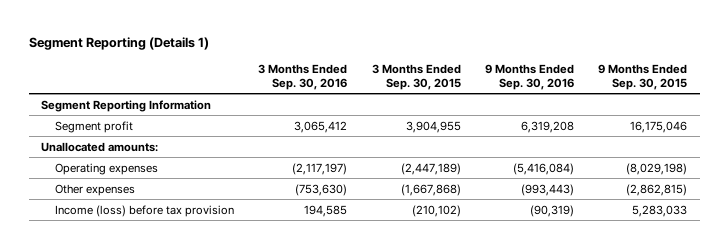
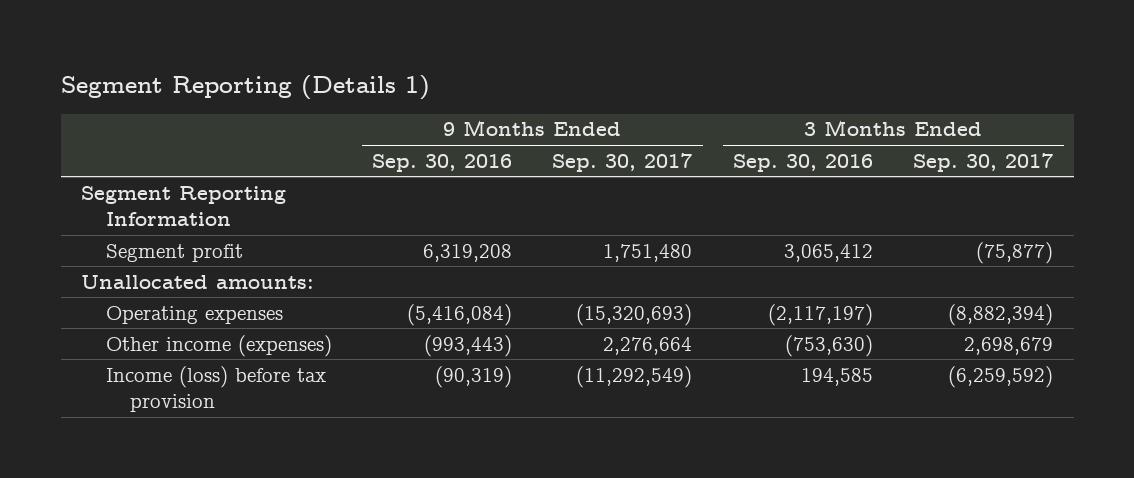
[371,63,461,91] 3 Months Ended Sep. 30, 2015 -> none
[598,63,688,91] 9 Months Ended Sep. 30, 2015 -> none
none -> [552,152,693,172] Sep. 30, 2017
none -> [913,152,1054,172] Sep. 30, 2017
[55,183,136,196] Other expenses -> [105,334,332,357] Other income (expenses)

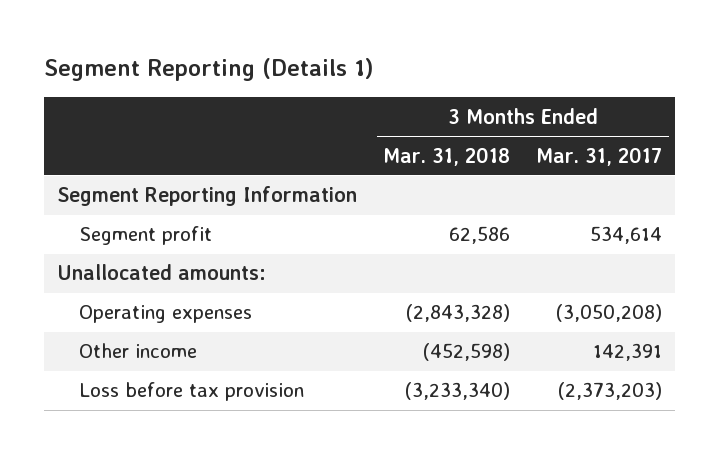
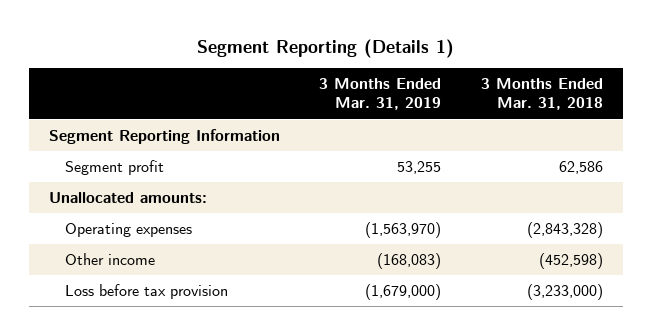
[536,146,663,166] Mar. 31, 2017 -> none
none -> [319,77,442,111] 3 Months Ended Mar. 31, 2019
[405,382,511,401] (3,233,340) -> [526,283,603,300] (3,233,000)

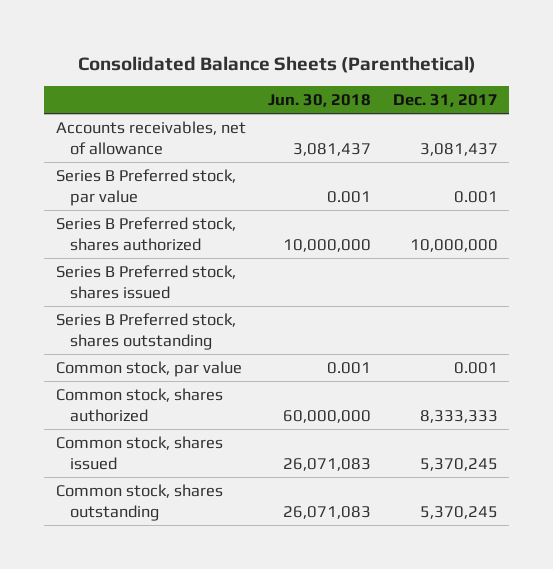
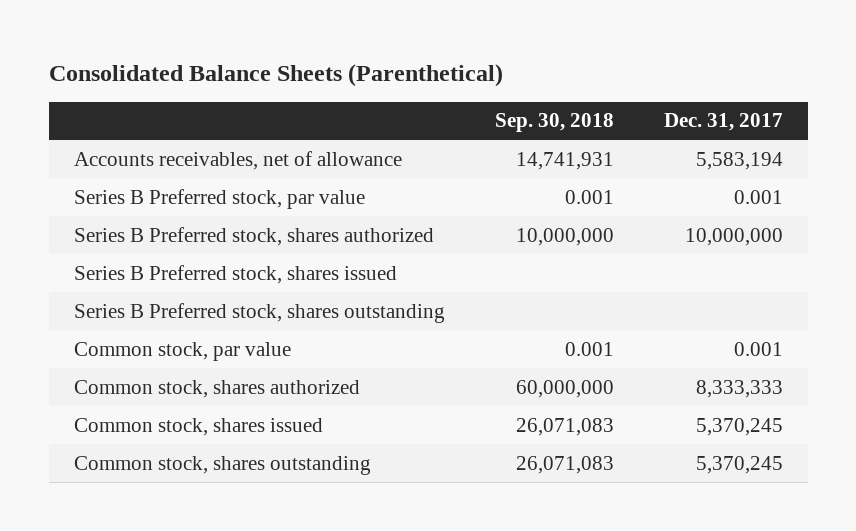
[267,94,371,108] Jun. 30, 2018 -> none
none -> [494,113,614,133] Sep. 30, 2018
[419,142,498,156] 3,081,437 -> [695,151,783,170] 5,583,194

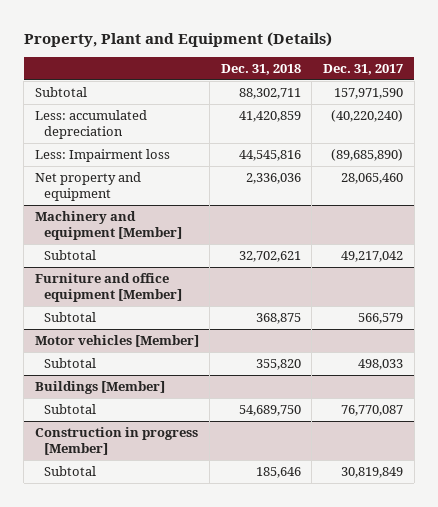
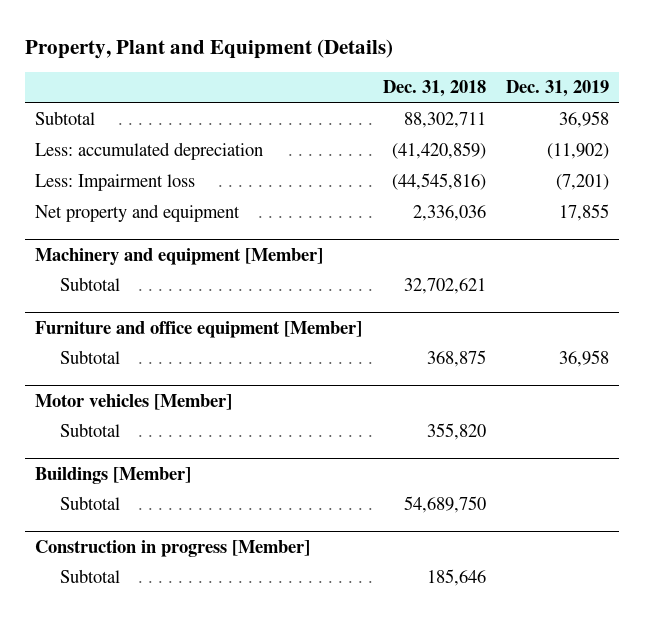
[323,63,404,75] Dec. 31, 2017 -> none
none -> [506,80,610,98] Dec. 31, 2019
[238,111,301,123] 41,420,859 -> [391,142,486,160] (41,420,859)
[238,150,301,162] 44,545,816 -> [391,173,486,191] (44,545,816)

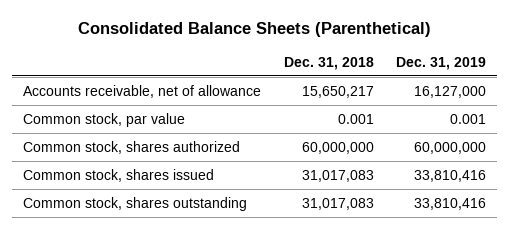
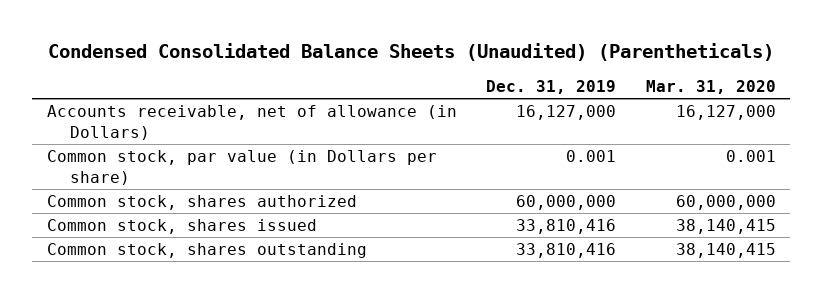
[77,21,431,37] Consolidated Balance Sheets (Parenthetical) -> [48,42,775,61] Condensed Consolidated Balance Sheets (Unaudited) (Parentheticals)
[283,56,374,70] Dec. 31, 2018 -> none
none -> [645,79,776,94] Mar. 31, 2020
[23,84,262,98] Accounts receivable, net of allowance -> [47,105,458,140] Accounts receivable, net of allowance (in Dollars)
[23,112,186,127] Common stock, par value -> [47,150,438,185] Common stock, par value (in Dollars per share)

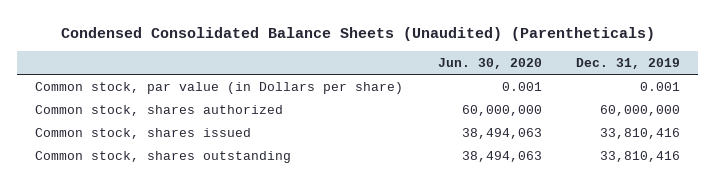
[645,79,776,94] Mar. 31, 2020 -> none
none -> [437,57,542,69] Jun. 30, 2020
[47,105,458,140] Accounts receivable, net of allowance (in Dollars) -> none

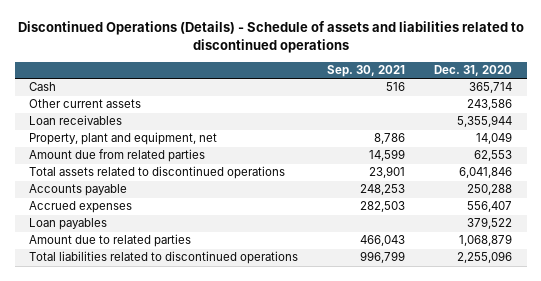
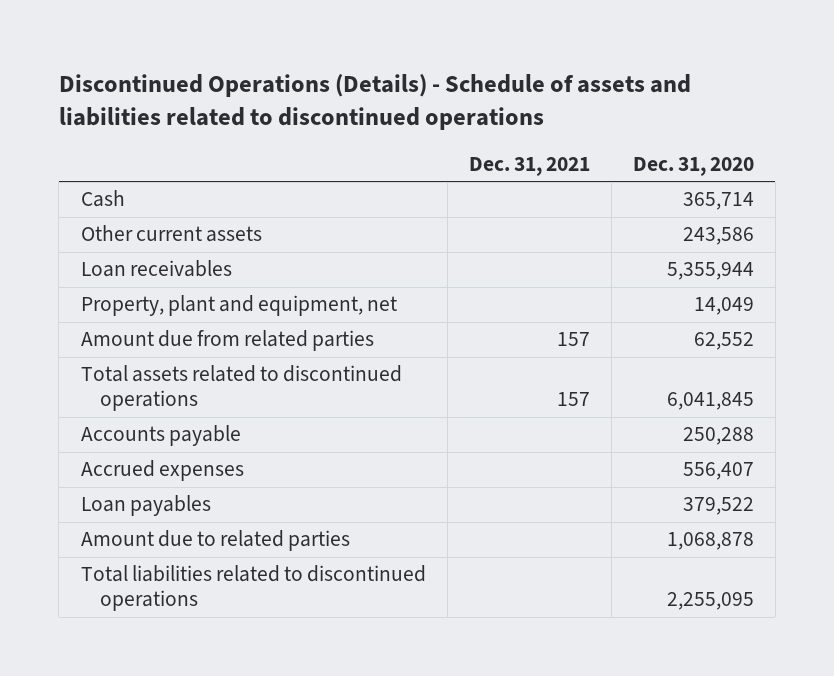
[327,64,406,77] Sep. 30, 2021 -> none
none -> [468,157,590,177] Dec. 31, 2021
[474,150,513,162] 62,553 -> [693,332,754,351] 62,552
[459,167,513,179] 6,041,846 -> [666,392,754,411] 6,041,845
[459,234,513,247] 1,068,879 -> [666,532,754,551] 1,068,878
[457,251,513,264] 2,255,096 -> [666,592,754,611] 2,255,095

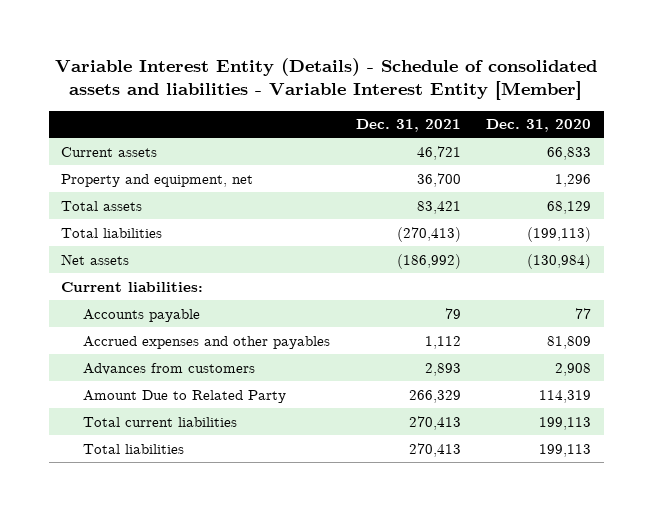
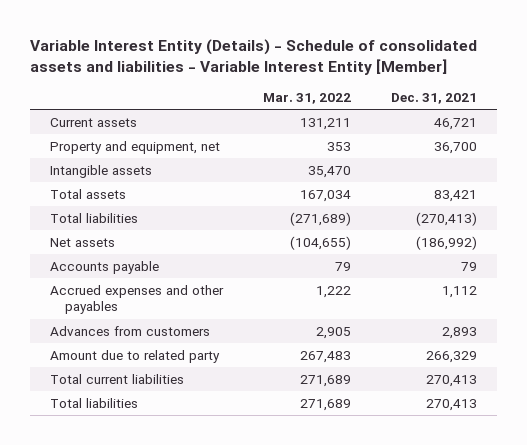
[486,119,592,133] Dec. 31, 2020 -> none
none -> [262,92,351,104] Mar. 31, 2022
none -> [50,164,153,178] Intangible assets
[61,281,204,292] Current liabilities: -> none
[82,389,286,403] Amount Due to Related Party -> [50,349,221,363] Amount due to related party

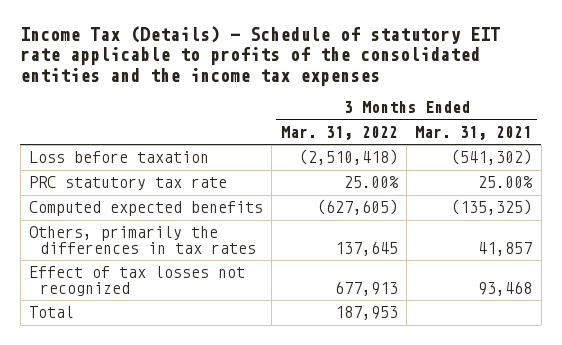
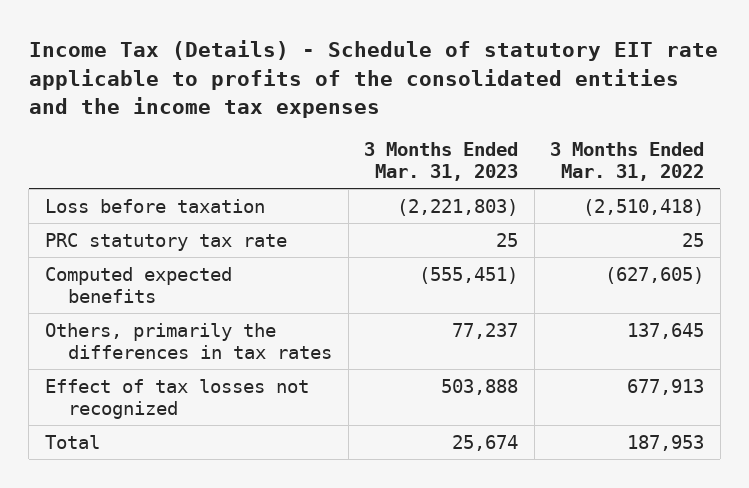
[415,126,533,141] Mar. 31, 2021 -> none
none -> [364,141,519,182] 3 Months Ended Mar. 31, 2023
[343,176,399,189] 25.00% -> [682,232,705,247] 25

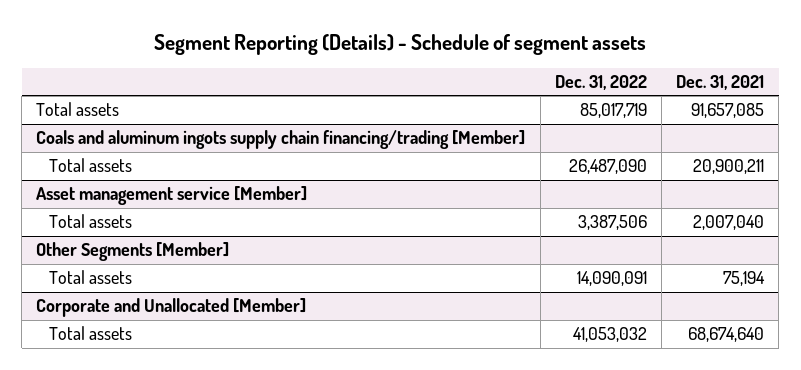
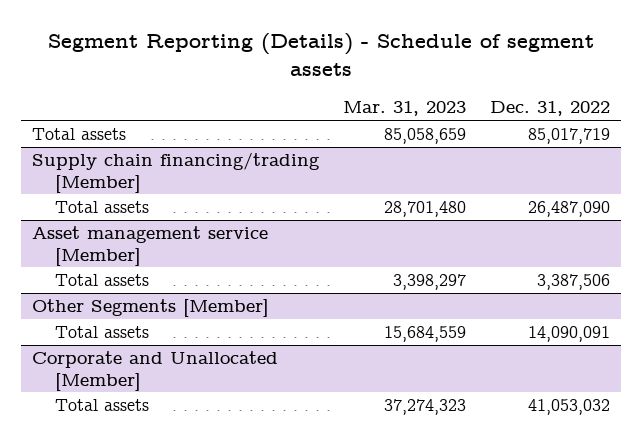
[676,75,765,91] Dec. 31, 2021 -> none
none -> [342,101,466,117] Mar. 31, 2023
[36,130,526,150] Coals and aluminum ingots supply chain financing/trading [Member] -> [32,152,321,193] Supply chain financing/trading [Member]

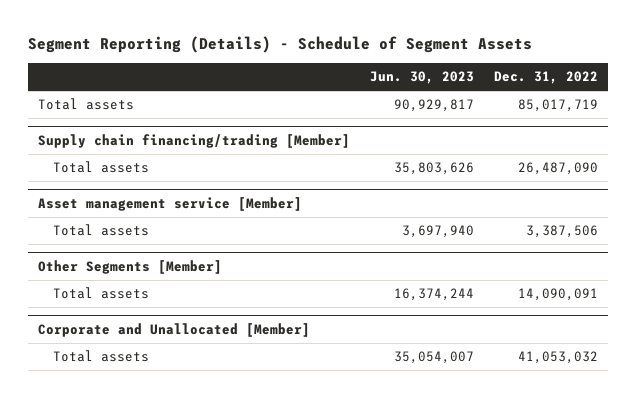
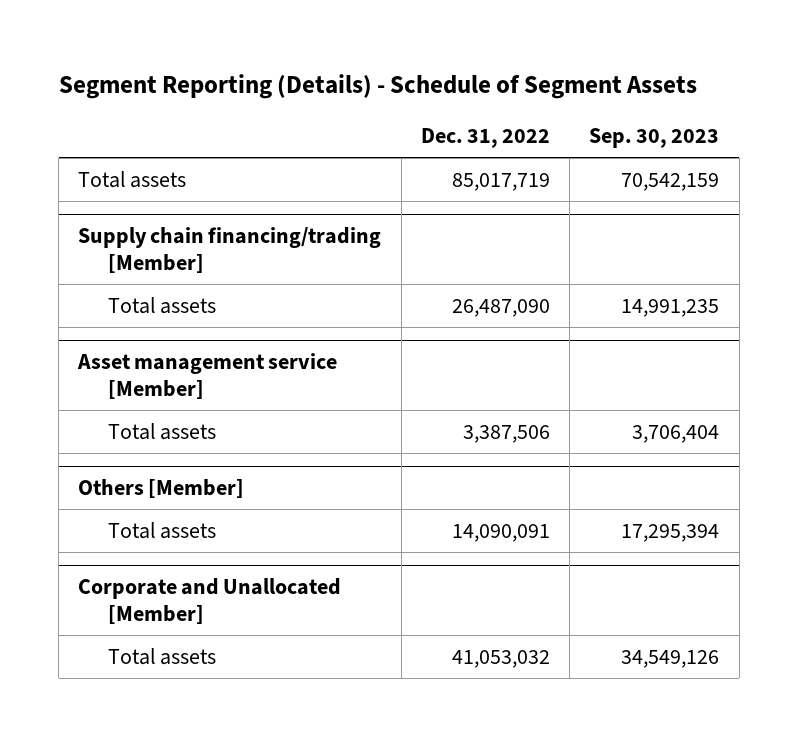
[370,71,475,85] Jun. 30, 2023 -> none
none -> [589,128,720,149] Sep. 30, 2023
[38,260,223,275] Other Segments [Member] -> [78,479,245,499] Others [Member]

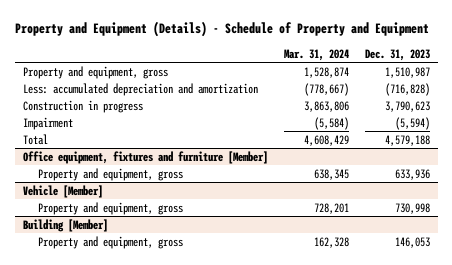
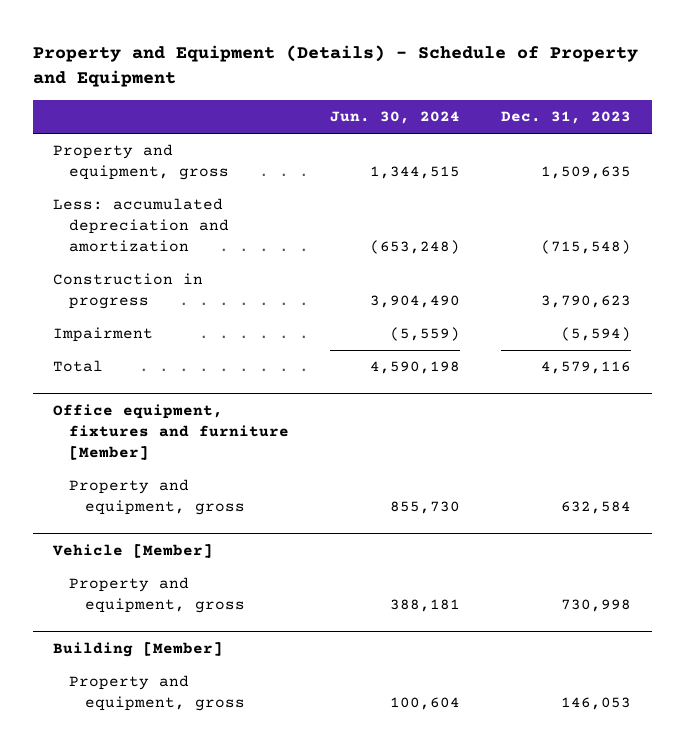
[283,48,349,61] Mar. 31, 2024 -> none
none -> [329,111,460,125] Jun. 30, 2024
[384,66,430,78] 1,510,987 -> [540,166,631,180] 1,509,635
[384,82,430,96] (716,828) -> [540,240,631,255] (715,548)
[384,134,430,146] 4,579,188 -> [540,361,631,375] 4,579,116
[394,168,430,180] 633,936 -> [560,501,631,515] 632,584

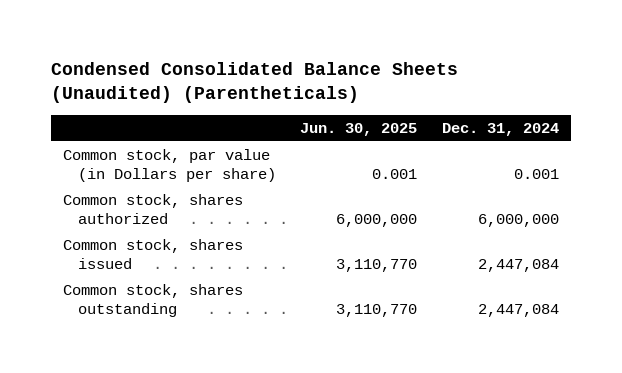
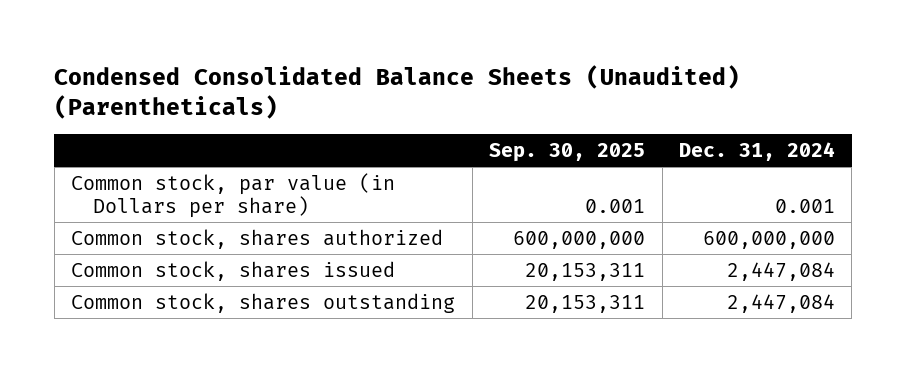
[300,123,418,137] Jun. 30, 2025 -> none
none -> [489,143,646,163] Sep. 30, 2025
[477,213,559,227] 6,000,000 -> [703,230,836,249] 600,000,000

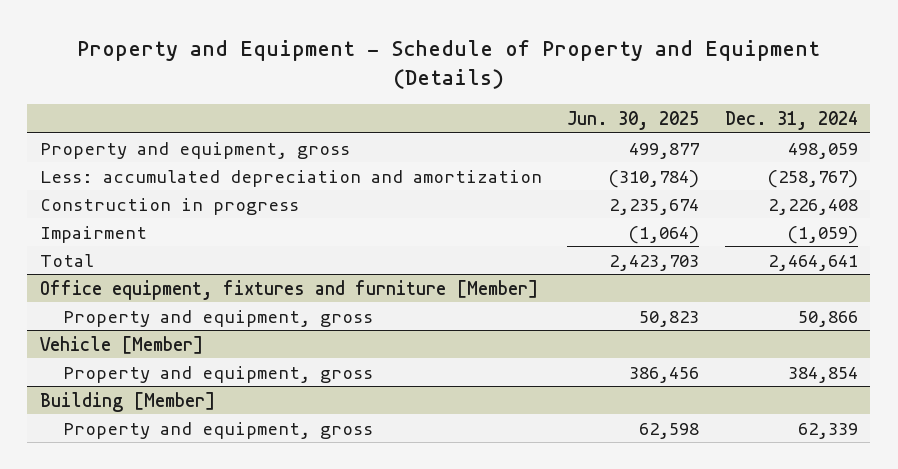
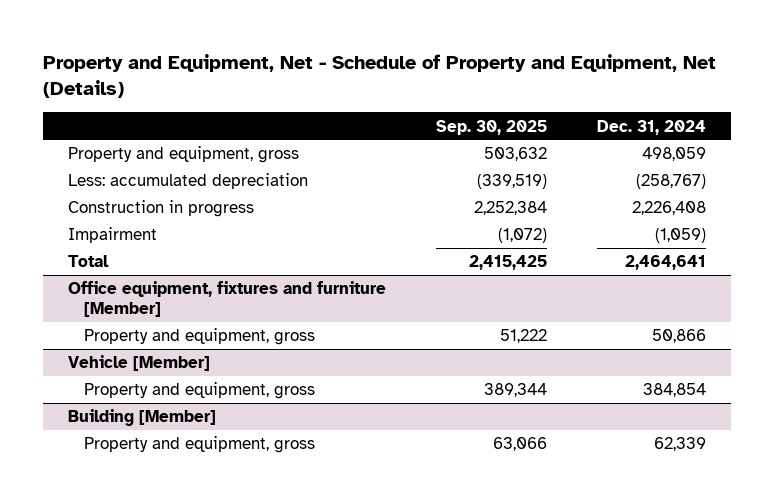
[76,40,820,90] Property and Equipment - Schedule of Property and Equipment (Details) -> [42,54,716,99] Property and Equipment, Net - Schedule of Property and Equipment, Net (Details)
[567,110,700,130] Jun. 30, 2025 -> none
none -> [435,119,547,135] Sep. 30, 2025
[40,169,543,187] Less: accumulated depreciation and amortization -> [67,173,308,190] Less: accumulated depreciation

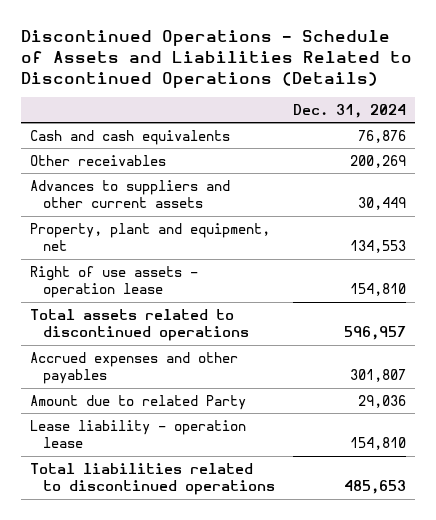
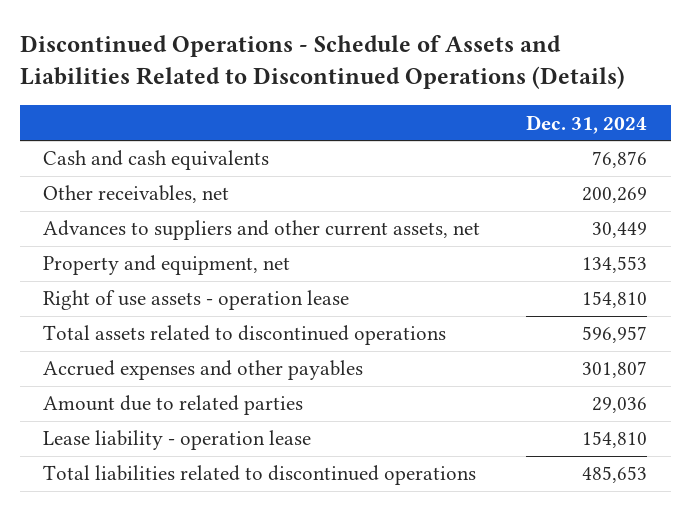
[30,154,167,166] Other receivables -> [43,185,230,204] Other receivables, net
[30,179,231,209] Advances to suppliers and other current assets -> [43,220,481,241] Advances to suppliers and other current assets, net
[30,222,271,252] Property, plant and equipment, net -> [43,255,291,276] Property and equipment, net
[30,394,247,410] Amount due to related Party -> [43,395,304,416] Amount due to related parties

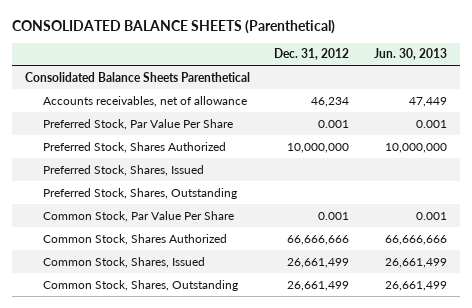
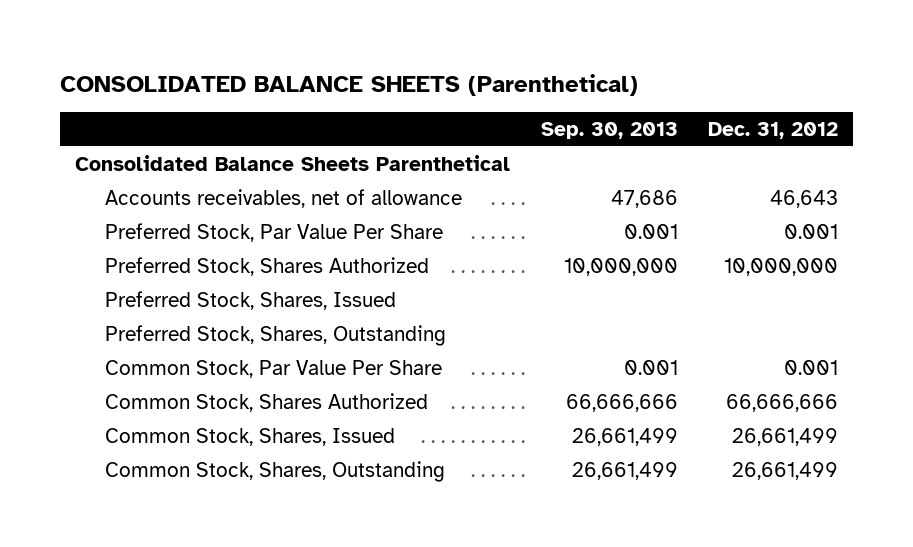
[374,48,448,61] Jun. 30, 2013 -> none
none -> [540,121,678,139] Sep. 30, 2013
[311,96,350,107] 46,234 -> [770,189,839,208] 46,643

